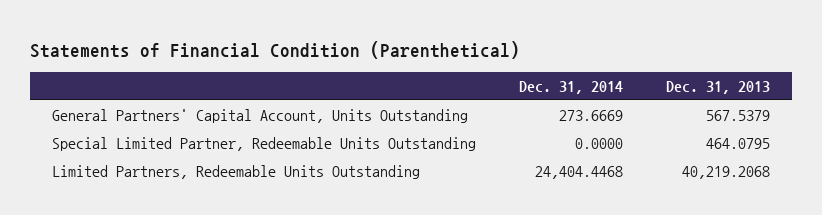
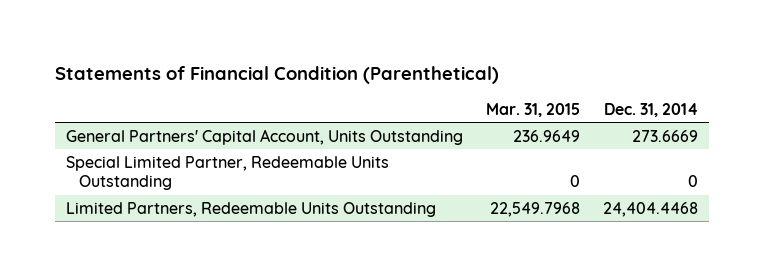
[666,81,771,95] Dec. 31, 2013 -> none
none -> [485,102,580,117] Mar. 31, 2015
[575,138,624,150] 0.0000 -> [687,175,698,188] 0

